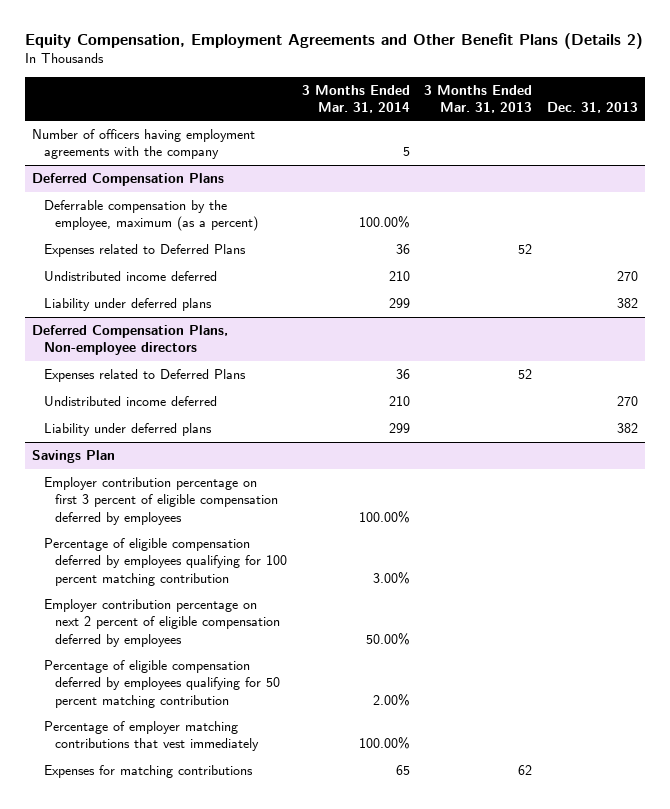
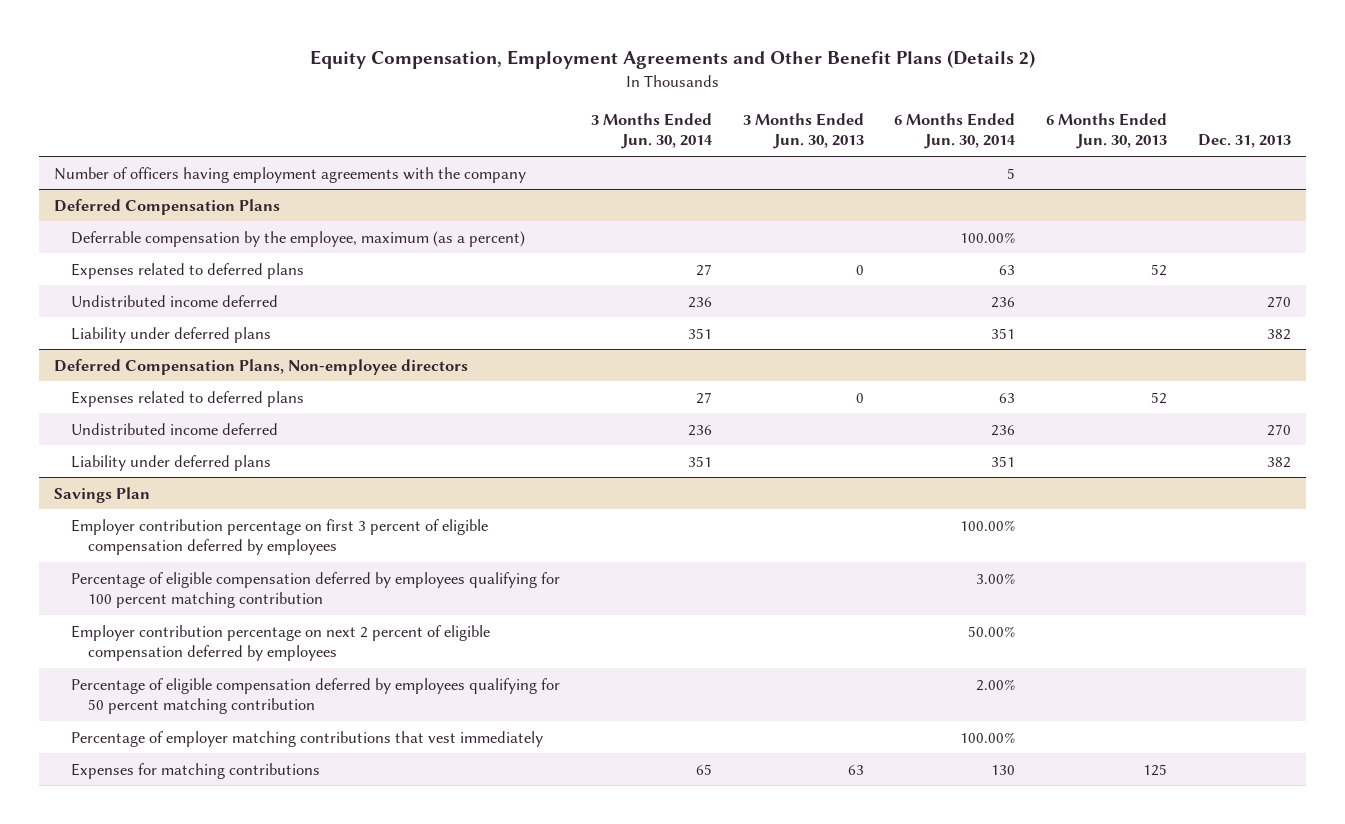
[301,84,410,113] 3 Months Ended Mar. 31, 2014 -> none
[424,84,533,113] 3 Months Ended Mar. 31, 2013 -> none
none -> [590,112,713,150] 3 Months Ended Jun. 30, 2014
none -> [742,112,864,150] 3 Months Ended Jun. 30, 2013
none -> [894,112,1017,150] 6 Months Ended Jun. 30, 2014
none -> [1046,112,1168,150] 6 Months Ended Jun. 30, 2013
[43,243,246,257] Expenses related to Deferred Plans -> [70,262,304,279] Expenses related to deferred plans
[43,368,246,382] Expenses related to Deferred Plans -> [70,390,304,407] Expenses related to deferred plans

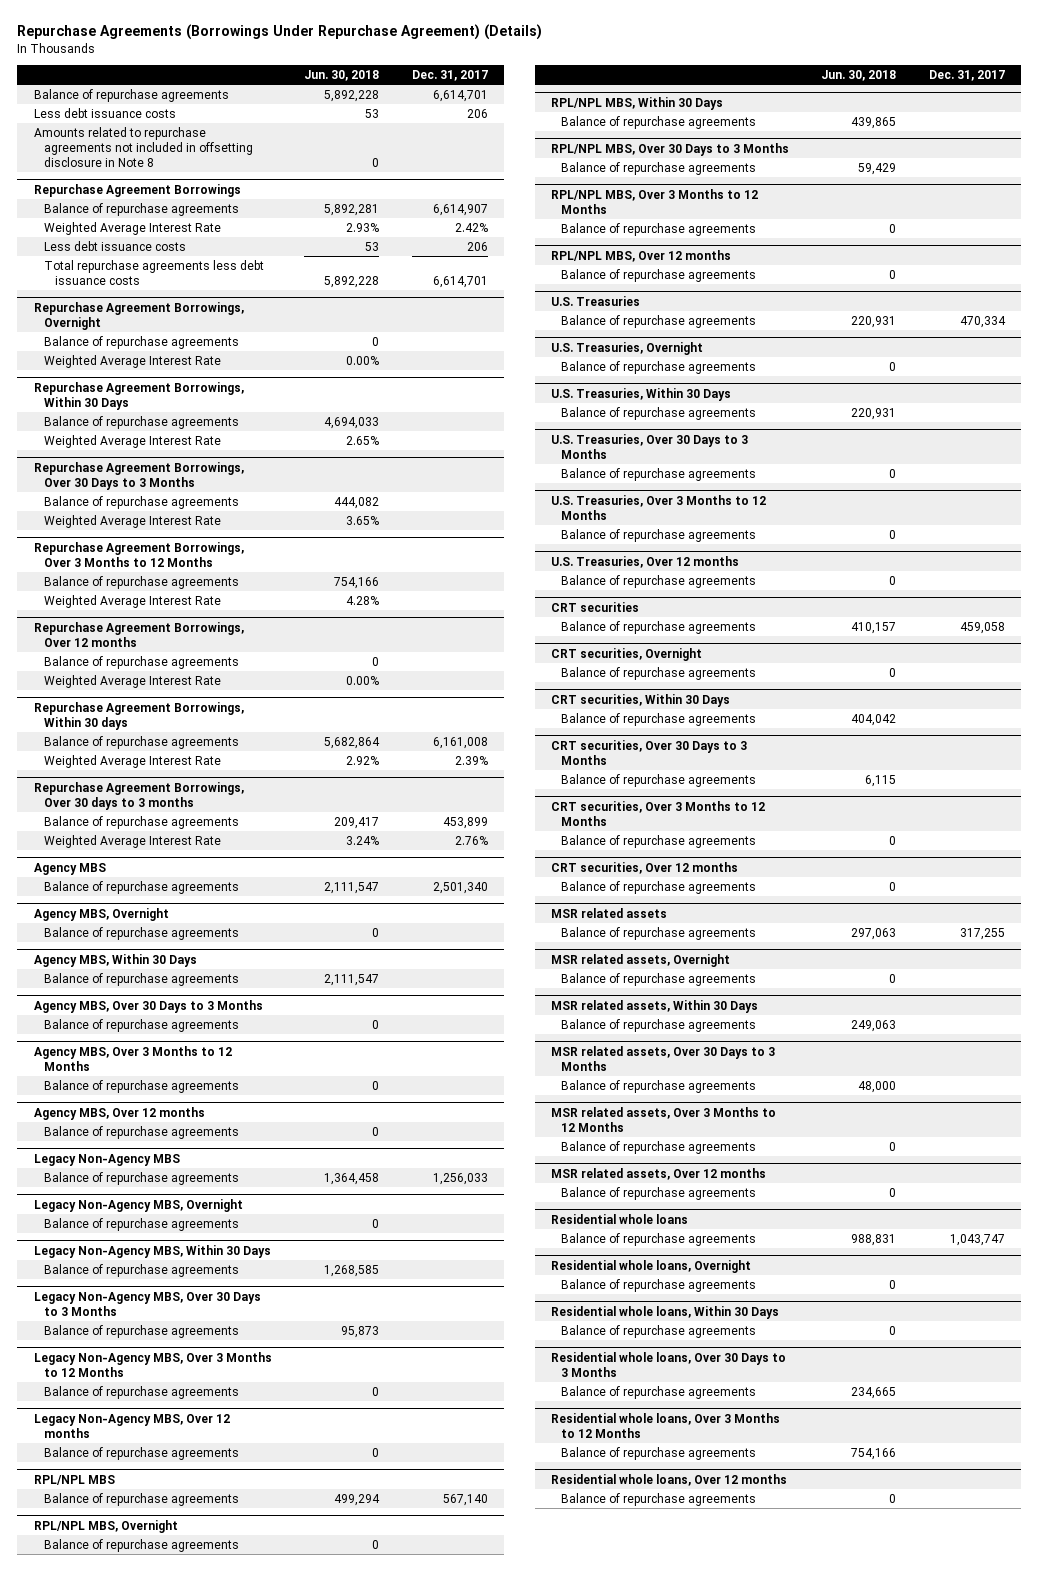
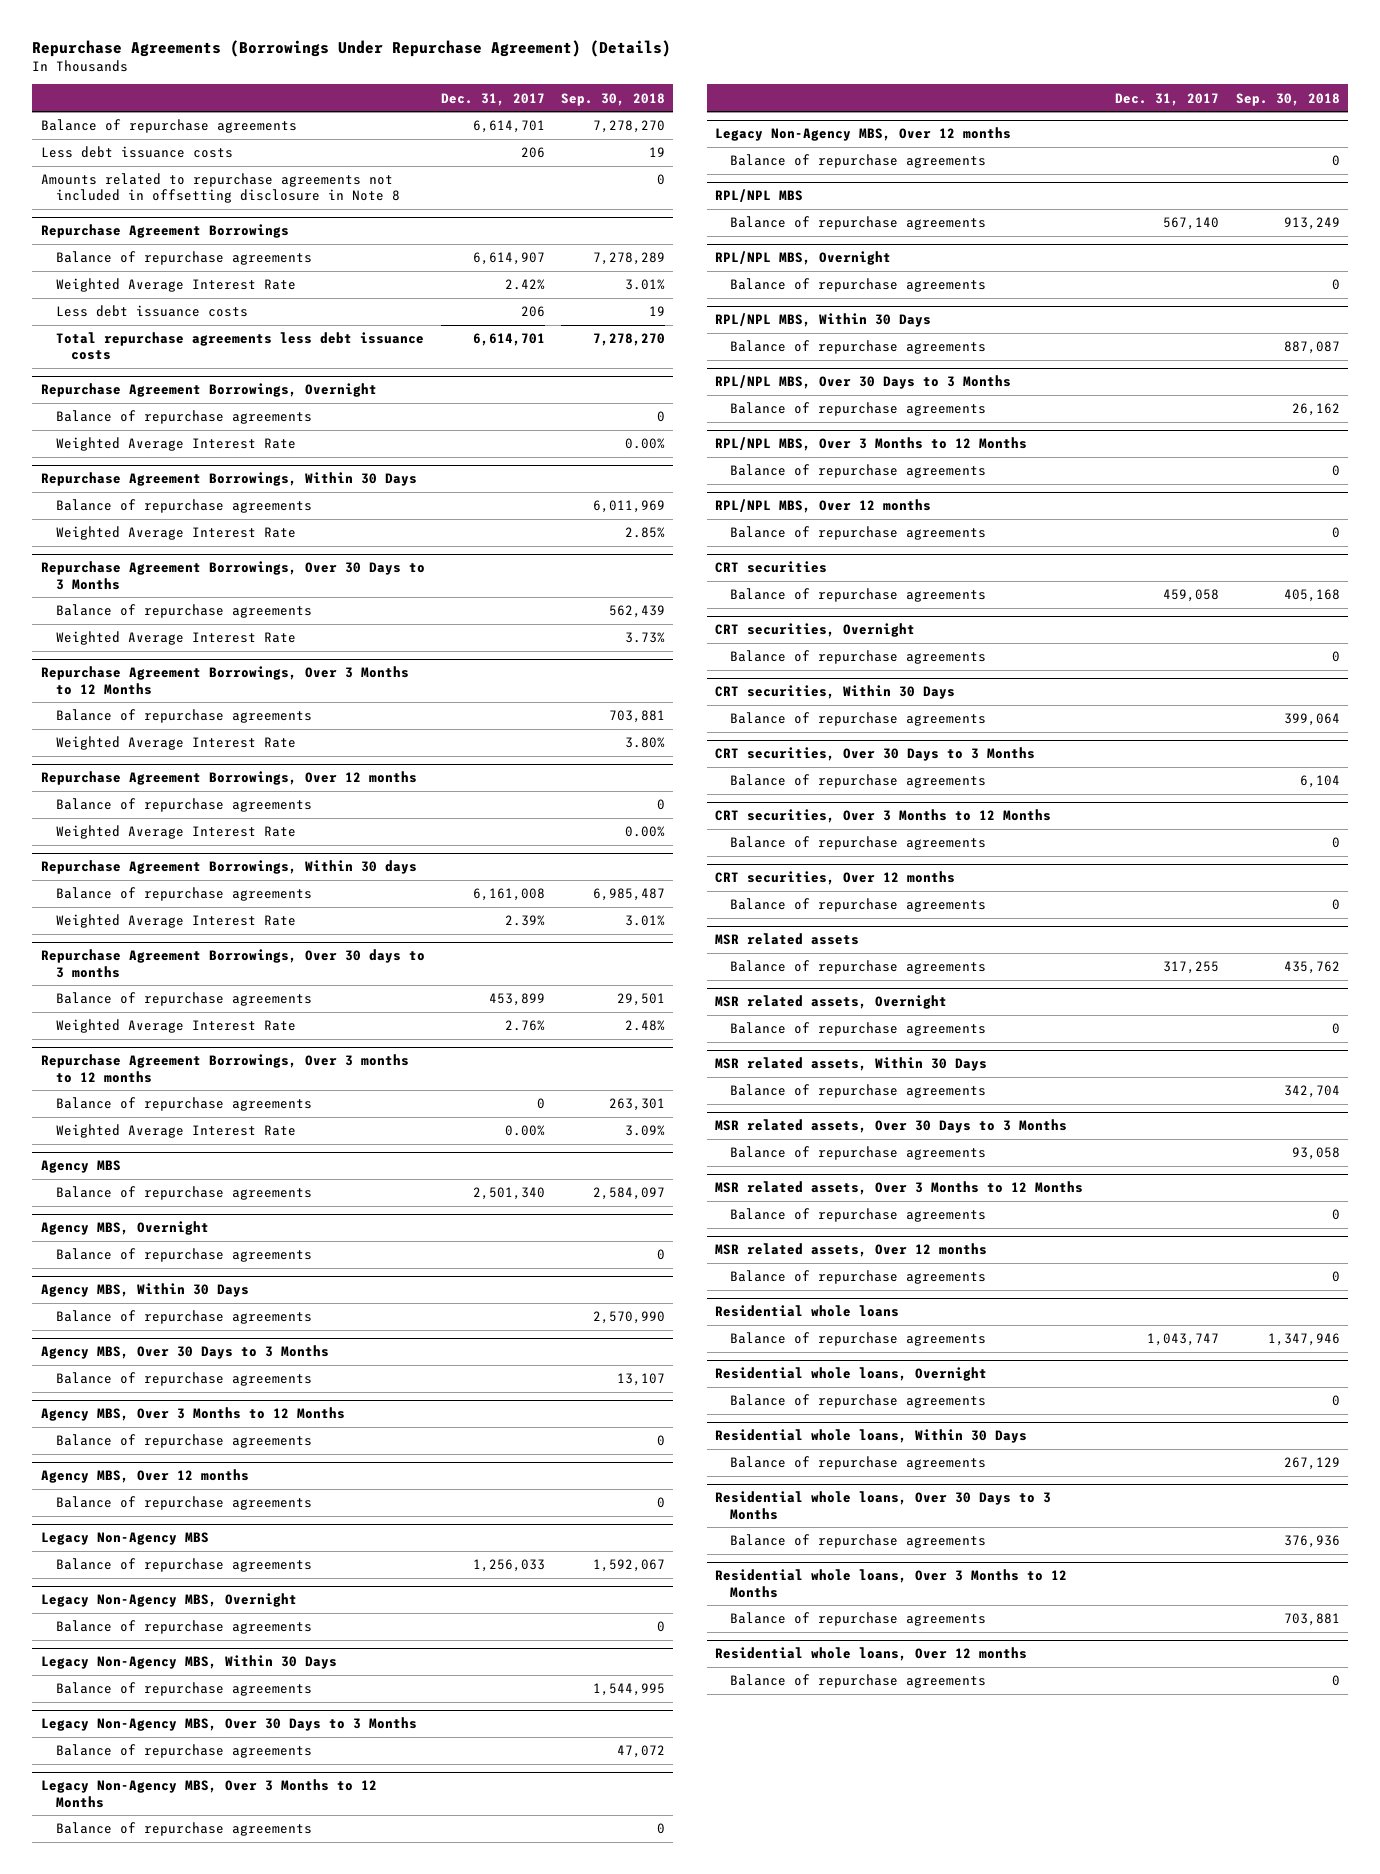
[304,69,380,81] Jun. 30, 2018 -> none
none -> [561,92,666,106] Sep. 30, 2018
none -> [40,1054,409,1083] Repurchase Agreement Borrowings, Over 3 months to 12 months
none -> [55,1097,312,1112] Balance of repurchase agreements
none -> [55,1124,296,1139] Weighted Average Interest Rate
[550,295,640,306] U.S. Treasuries -> none
[561,315,757,329] Balance of repurchase agreements -> none
[550,341,703,355] U.S. Treasuries, Overnight -> none
[561,361,757,375] Balance of repurchase agreements -> none
[550,387,731,401] U.S. Treasuries, Within 30 Days -> none
[561,407,757,421] Balance of repurchase agreements -> none
[550,433,748,459] U.S. Treasuries, Over 30 Days to 3 Months -> none
[561,468,757,482] Balance of repurchase agreements -> none
[550,494,766,520] U.S. Treasuries, Over 3 Months to 12 Months -> none
[561,529,757,543] Balance of repurchase agreements -> none
[550,555,739,568] U.S. Treasuries, Over 12 months -> none
[561,575,757,589] Balance of repurchase agreements -> none

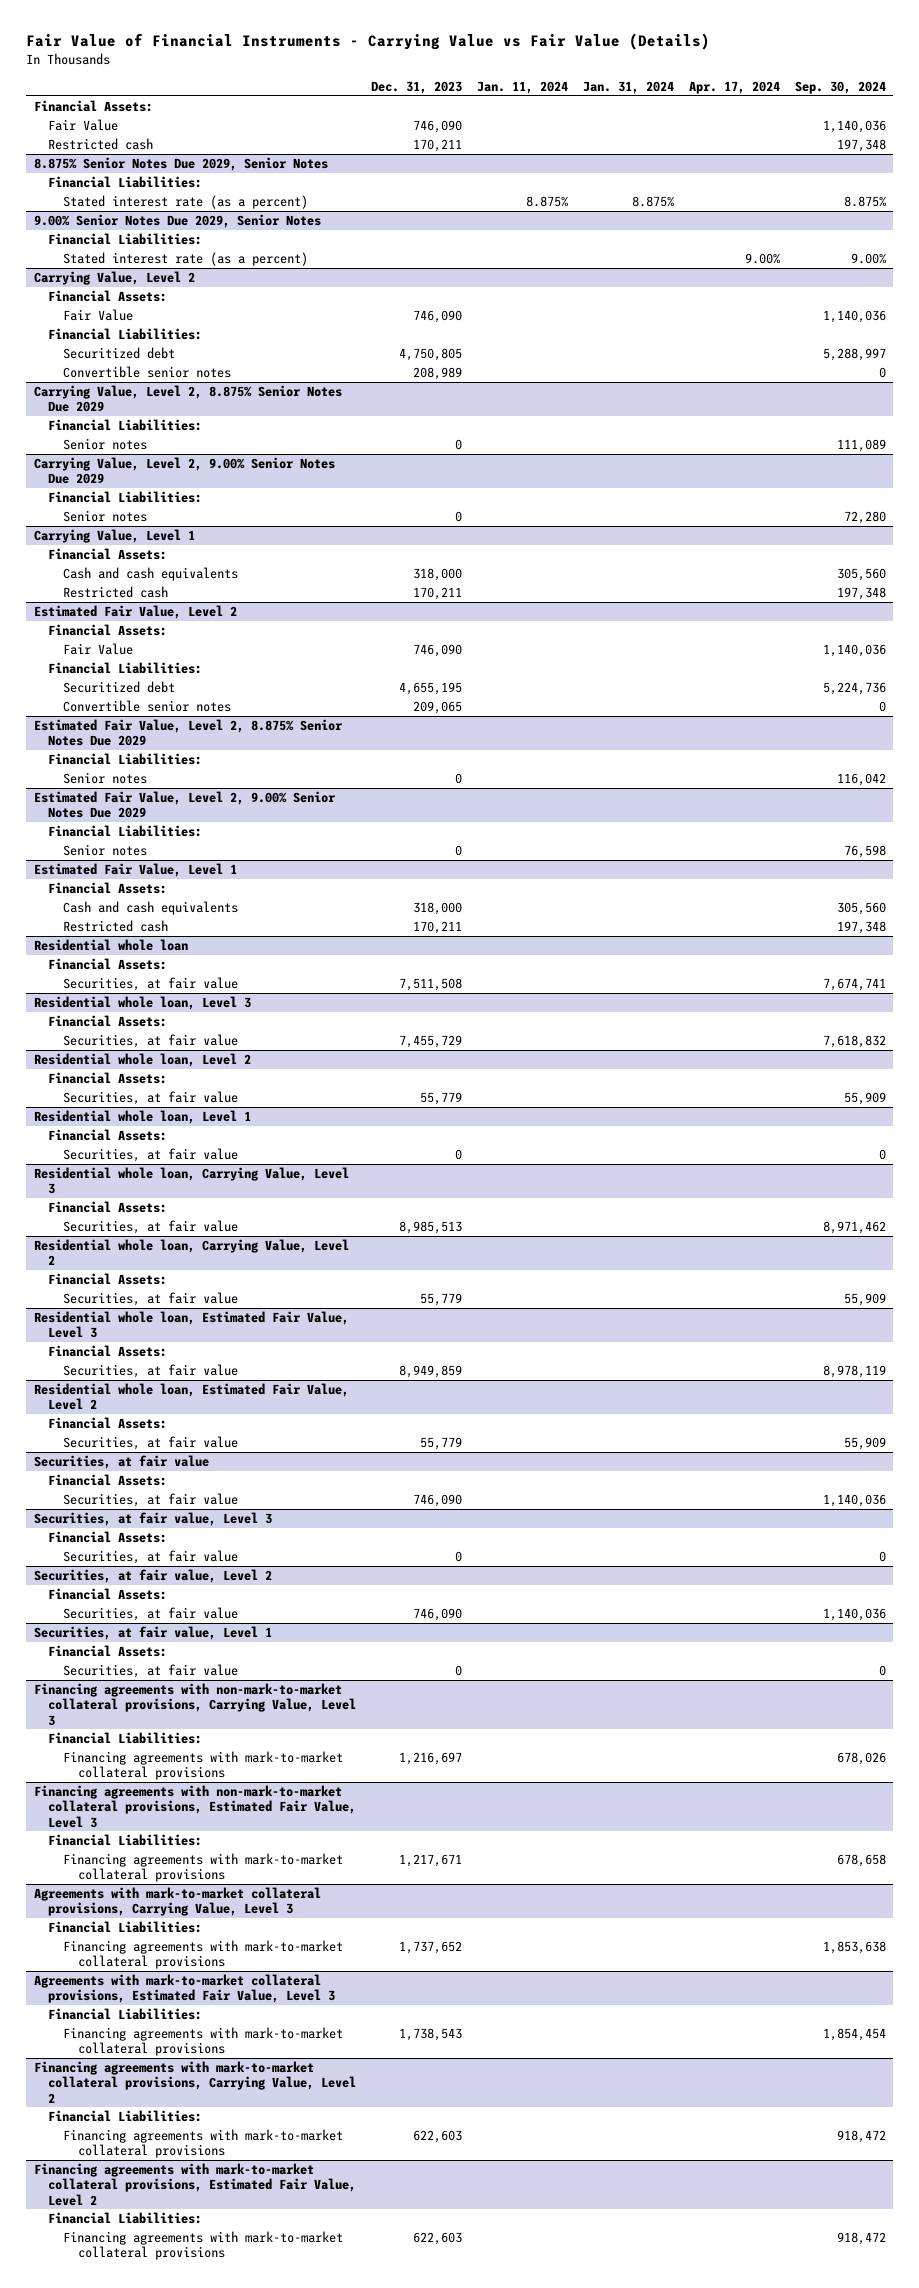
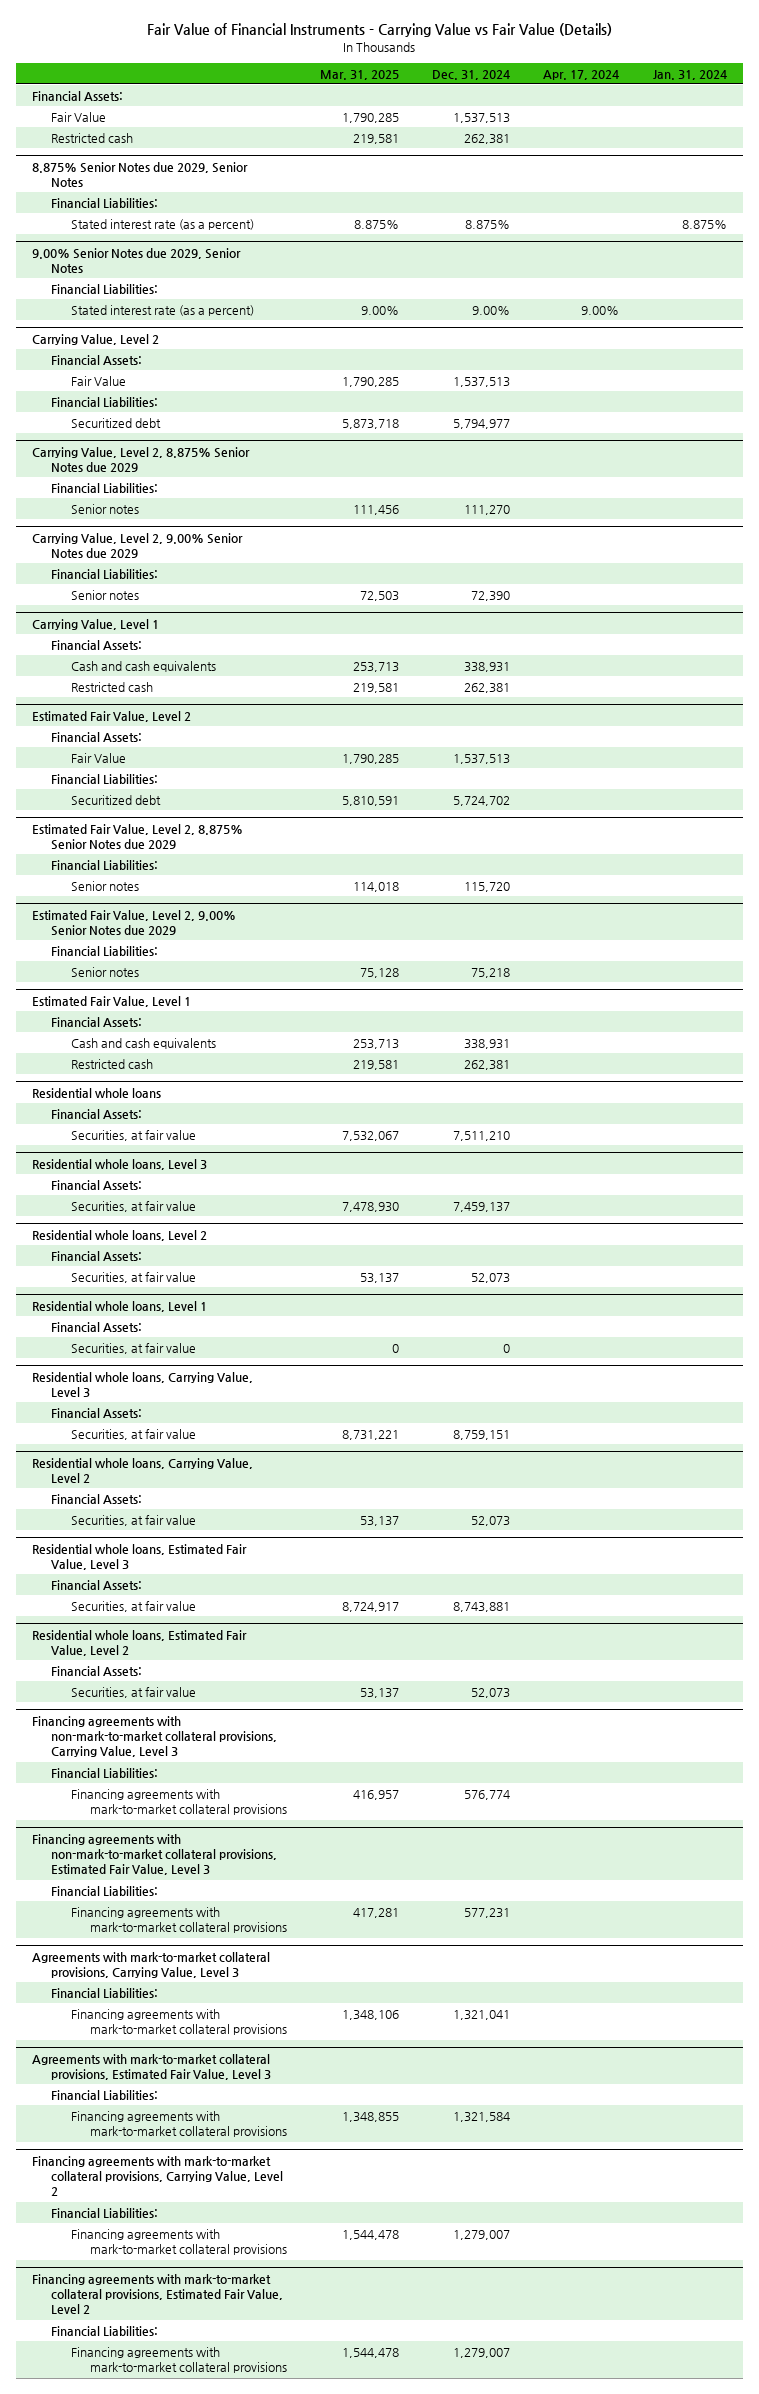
[371,80,463,94] Dec. 31, 2023 -> none
[477,80,569,94] Jan. 11, 2024 -> none
[794,80,886,94] Sep. 30, 2024 -> none
none -> [320,69,400,80] Mar. 31, 2025
none -> [432,69,511,80] Dec. 31, 2024
[33,156,328,171] 8.875% Senior Notes Due 2029, Senior Notes -> [32,161,249,187] 8.875% Senior Notes due 2029, Senior Notes
[33,213,321,228] 9.00% Senior Notes Due 2029, Senior Notes -> [32,247,242,273] 9.00% Senior Notes due 2029, Senior Notes
[63,365,232,378] Convertible senior notes -> none
[33,384,342,413] Carrying Value, Level 2, 8.875% Senior Notes Due 2029 -> [32,446,251,472] Carrying Value, Level 2, 8.875% Senior Notes due 2029
[33,456,335,485] Carrying Value, Level 2, 9.00% Senior Notes Due 2029 -> [32,532,244,558] Carrying Value, Level 2, 9.00% Senior Notes due 2029
[63,699,232,712] Convertible senior notes -> none
[33,718,343,747] Estimated Fair Value, Level 2, 8.875% Senior Notes Due 2029 -> [32,823,244,850] Estimated Fair Value, Level 2, 8.875% Senior Notes due 2029
[33,790,336,819] Estimated Fair Value, Level 2, 9.00% Senior Notes Due 2029 -> [32,909,237,936] Estimated Fair Value, Level 2, 9.00% Senior Notes due 2029
[33,938,188,951] Residential whole loan -> [32,1087,162,1098] Residential whole loans
[33,995,251,1010] Residential whole loan, Level 3 -> [32,1158,208,1170] Residential whole loans, Level 3
[33,1052,251,1067] Residential whole loan, Level 2 -> [32,1229,208,1241] Residential whole loans, Level 2
[33,1109,251,1124] Residential whole loan, Level 1 -> [32,1300,208,1312] Residential whole loans, Level 1
[33,1166,349,1195] Residential whole loan, Carrying Value, Level 3 -> [32,1371,254,1397] Residential whole loans, Carrying Value, Level 3
[33,1238,349,1266] Residential whole loan, Carrying Value, Level 2 -> [32,1457,254,1483] Residential whole loans, Carrying Value, Level 2
[33,1310,349,1339] Residential whole loan, Estimated Fair Value, Level 3 -> [32,1543,248,1570] Residential whole loans, Estimated Fair Value, Level 3
[33,1382,349,1411] Residential whole loan, Estimated Fair Value, Level 2 -> [32,1629,248,1656] Residential whole loans, Estimated Fair Value, Level 2
[33,1454,209,1469] Securities, at fair value -> none
[48,1473,168,1486] Financial Assets: -> none
[63,1492,239,1507] Securities, at fair value -> none
[33,1511,272,1526] Securities, at fair value, Level 3 -> none
[48,1530,168,1543] Financial Assets: -> none
[63,1549,239,1564] Securities, at fair value -> none
[33,1568,272,1583] Securities, at fair value, Level 2 -> none
[48,1587,168,1600] Financial Assets: -> none
[63,1606,239,1621] Securities, at fair value -> none
[33,1625,272,1640] Securities, at fair value, Level 1 -> none
[48,1644,168,1657] Financial Assets: -> none
[63,1663,239,1678] Securities, at fair value -> none

